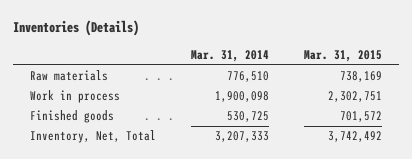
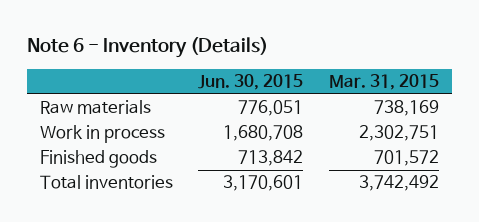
[13,20,140,37] Inventories (Details) -> [27,37,269,59] Note 6 - Inventory (Details)
[191,49,270,62] Mar. 31, 2014 -> none
none -> [198,74,304,91] Jun. 30, 2015
[30,130,157,144] Inventory, Net, Total -> [39,175,173,190] Total inventories

